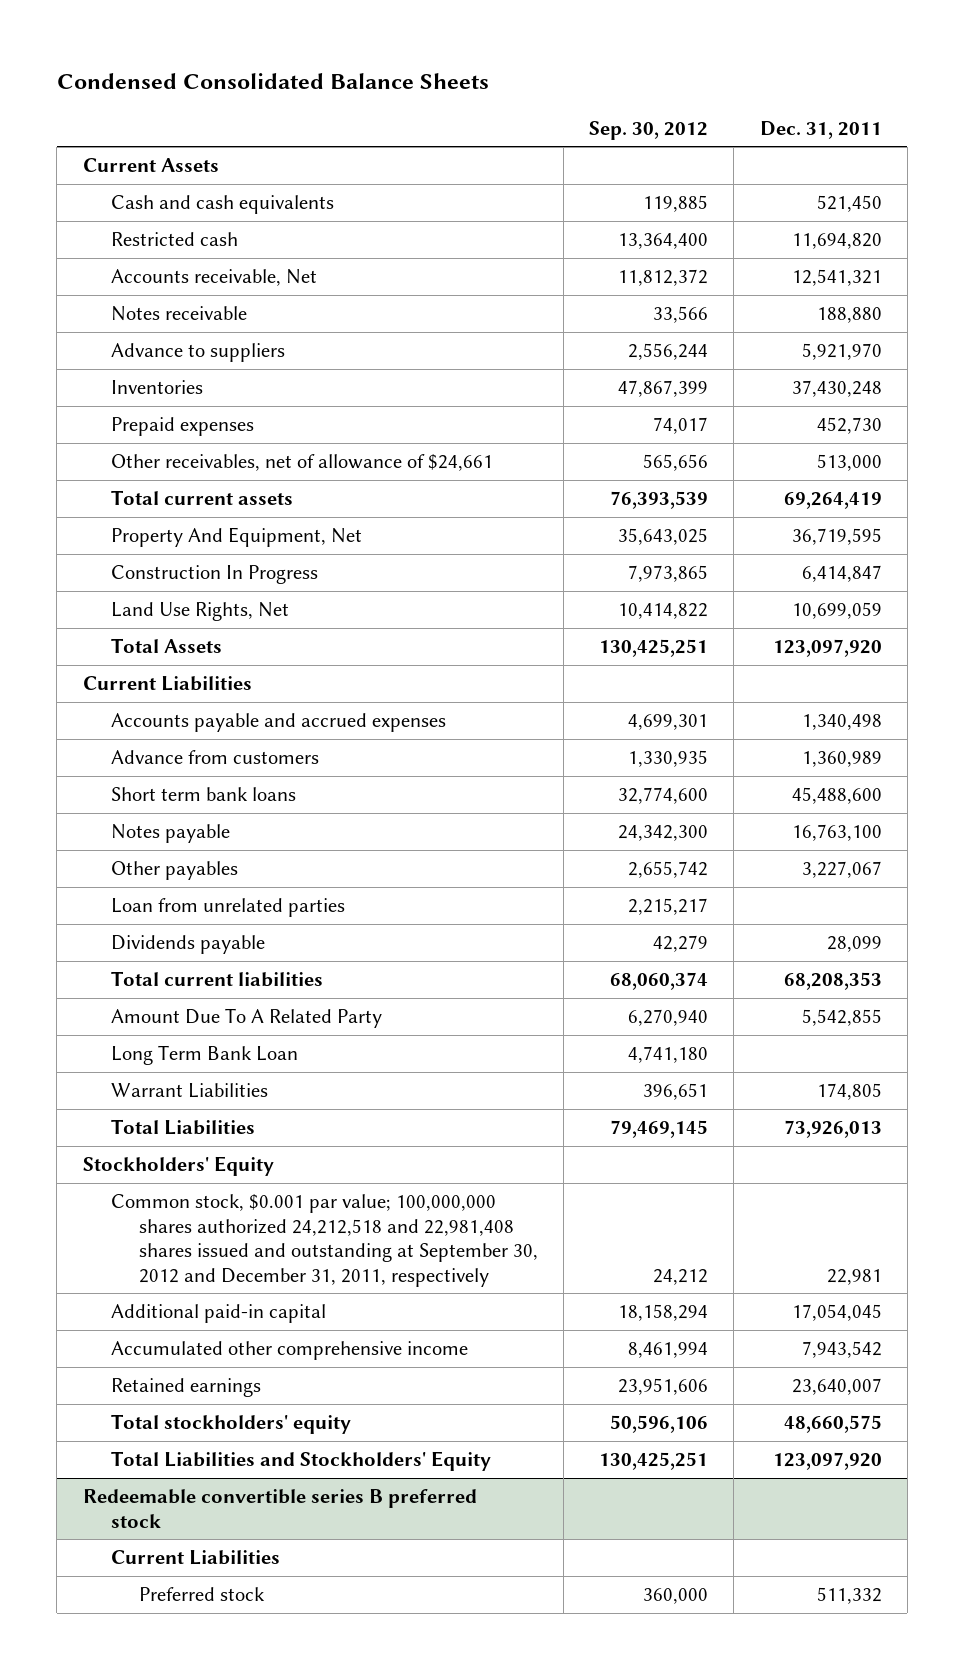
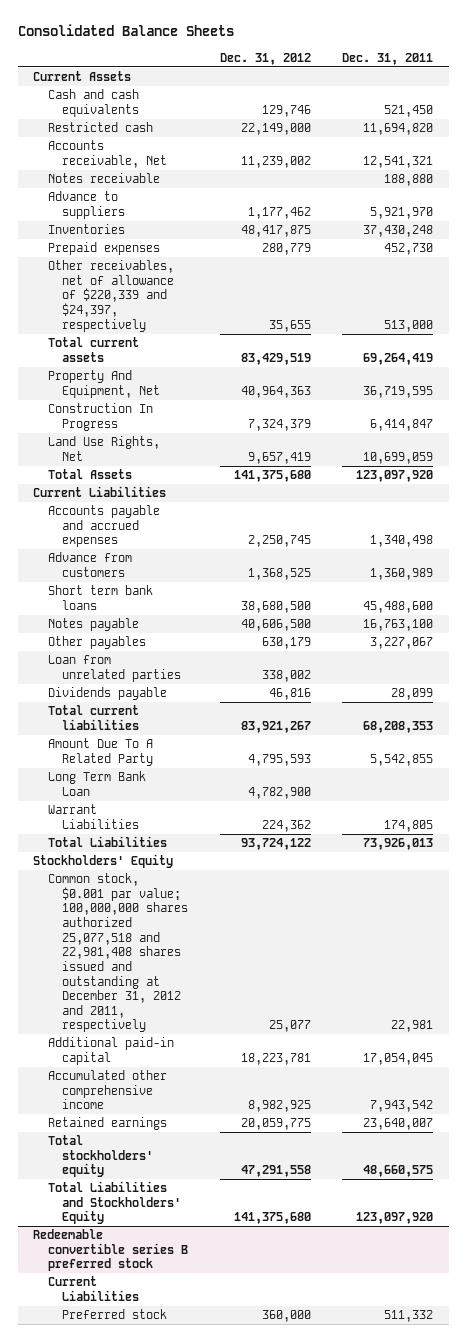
[56,72,489,89] Condensed Consolidated Balance Sheets -> [17,24,234,37] Consolidated Balance Sheets
[589,120,709,140] Sep. 30, 2012 -> none
none -> [219,52,311,65] Dec. 31, 2012
[110,454,493,472] Other receivables, net of allowance of $24,661 -> [47,260,175,332] Other receivables, net of allowance of $220,339 and $24,397, respectively
[110,1194,538,1287] Common stock, $0.001 par value; 100,000,000 shares authorized 24,212,518 and 22,981,408 shares issued and outstanding at September 30, 2012 and December 31, 2011, respectively -> [47,873,189,1033] Common stock, $0.001 par value; 100,000,000 shares authorized 25,077,518 and 22,981,408 shares issued and outstanding at December 31, 2012 and 2011, respectively

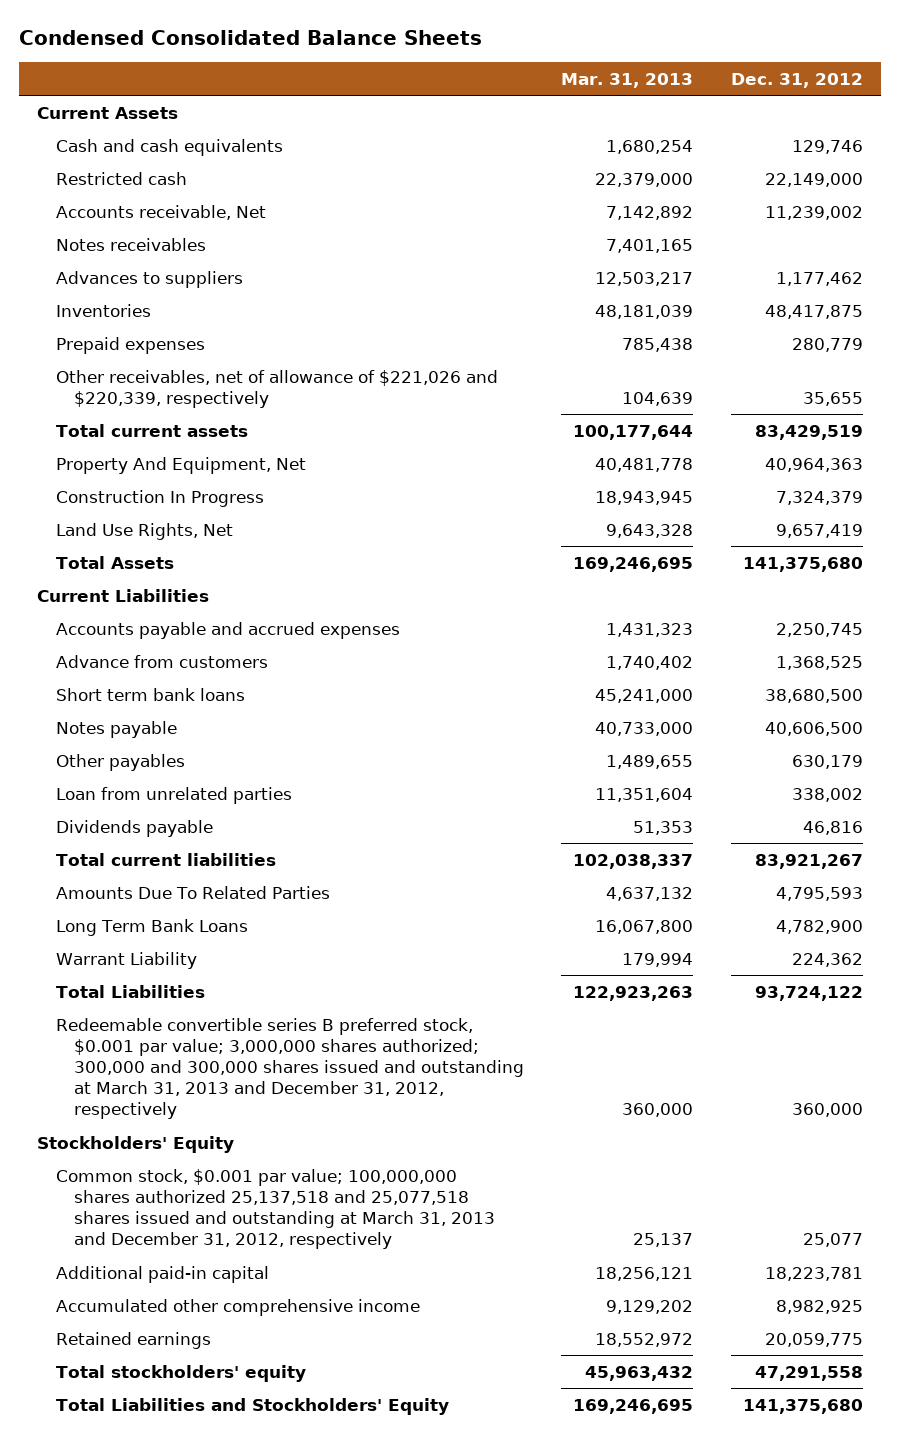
[17,24,234,37] Consolidated Balance Sheets -> [18,30,482,46] Condensed Consolidated Balance Sheets
[342,52,434,65] Dec. 31, 2011 -> none
none -> [561,72,694,88] Mar. 31, 2013
[47,173,160,184] Notes receivable -> [55,237,206,251] Notes receivables
[47,191,126,219] Advance to suppliers -> [55,270,243,288] Advances to suppliers
[47,260,175,332] Other receivables, net of allowance of $220,339 and $24,397, respectively -> [55,369,498,408] Other receivables, net of allowance of $221,026 and $220,339, respectively
[47,738,154,766] Amount Due To A Related Party -> [55,885,330,899] Amounts Due To Related Parties
[47,771,146,796] Long Term Bank Loan -> [55,918,248,936] Long Term Bank Loans
[47,804,140,829] Warrant Liabilities -> [55,951,197,969] Warrant Liability
none -> [55,1017,525,1120] Redeemable convertible series B preferred stock, $0.001 par value; 3,000,000 shares authorized; 300,000 and 300,000 shares issued and outstanding at March 31, 2013 and December 31, 2012, respectively
[47,873,189,1033] Common stock, $0.001 par value; 100,000,000 shares authorized 25,077,518 and 22,981,408 shares issued and outstanding at December 31, 2012 and 2011, respectively -> [55,1168,496,1250] Common stock, $0.001 par value; 100,000,000 shares authorized 25,137,518 and 25,077,518 shares issued and outstanding at March 31, 2013 and December 31, 2012, respectively
[33,1229,188,1272] Redeemable convertible series B preferred stock -> none
[47,1276,140,1301] Current Liabilities -> none
[62,1309,168,1320] Preferred stock -> none

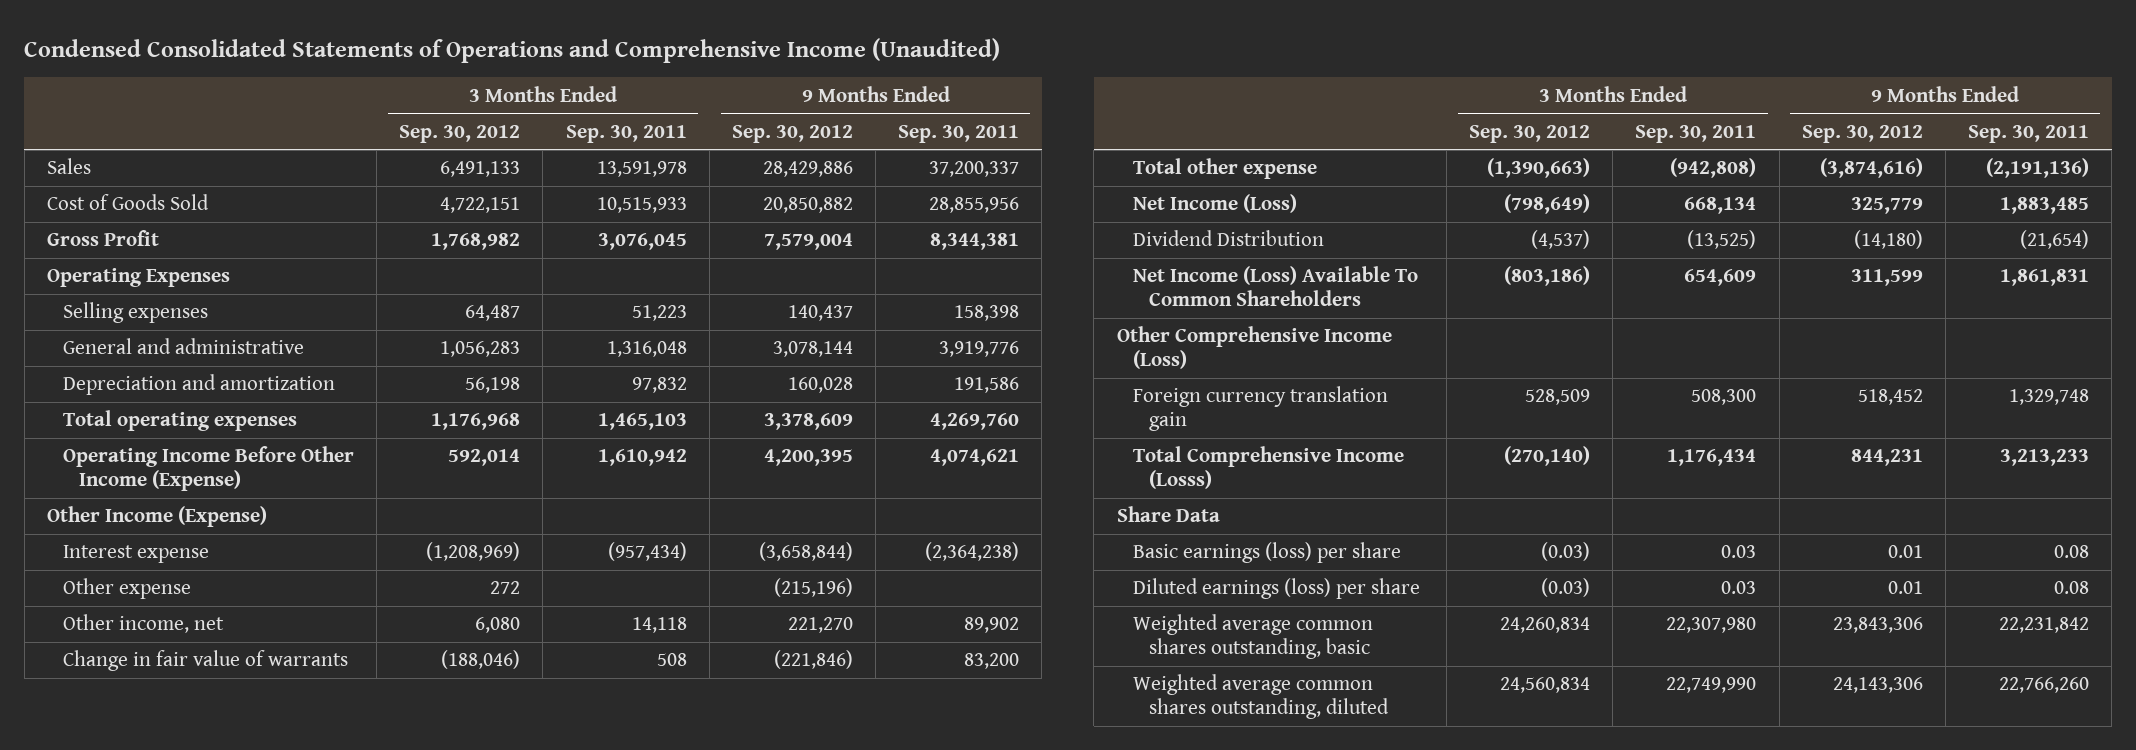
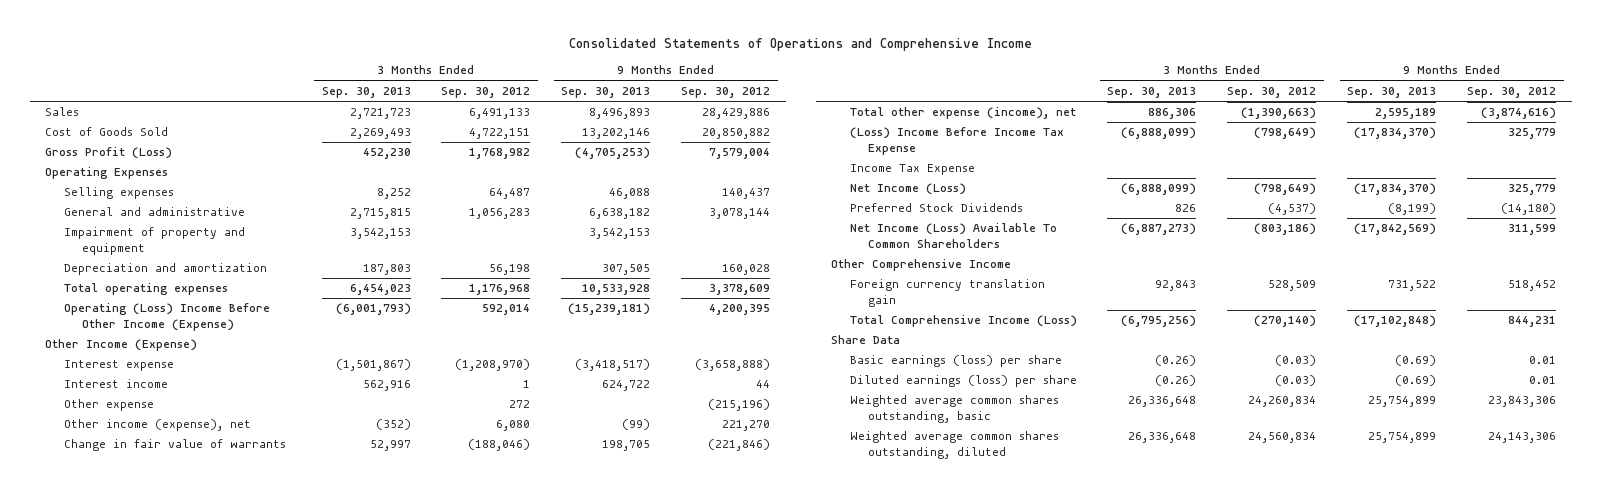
[24,37,1001,63] Condensed Consolidated Statements of Operations and Comprehensive Income (Unaudited) -> [568,38,1032,52] Consolidated Statements of Operations and Comprehensive Income
[565,124,687,143] Sep. 30, 2011 -> none
[898,124,1020,143] Sep. 30, 2011 -> none
none -> [321,86,411,98] Sep. 30, 2013
none -> [561,86,651,98] Sep. 30, 2013
[46,230,159,247] Gross Profit -> [45,147,173,160] Gross Profit (Loss)
none -> [63,227,245,255] Impairment of property and equipment
[63,446,355,492] Operating Income Before Other Income (Expense) -> [63,303,270,331] Operating (Loss) Income Before Other Income (Expense)
[426,542,521,562] (1,208,969) -> [455,359,531,372] (1,208,970)
[758,542,853,562] (3,658,844) -> [695,359,771,372] (3,658,888)
none -> [63,379,168,389] Interest income
[63,614,225,634] Other income, net -> [63,419,251,432] Other income (expense), net
[1132,158,1317,180] Total other expense -> [849,107,1076,120] Total other expense (income), net
none -> [849,127,1064,155] (Loss) Income Before Income Tax Expense
none -> [849,164,975,176] Income Tax Expense
[1132,230,1324,247] Dividend Distribution -> [849,203,1023,213] Preferred Stock Dividends
[1116,326,1392,370] Other Comprehensive Income (Loss) -> [831,259,1012,272] Other Comprehensive Income
[1132,446,1404,490] Total Comprehensive Income (Losss) -> [849,315,1077,328] Total Comprehensive Income (Loss)

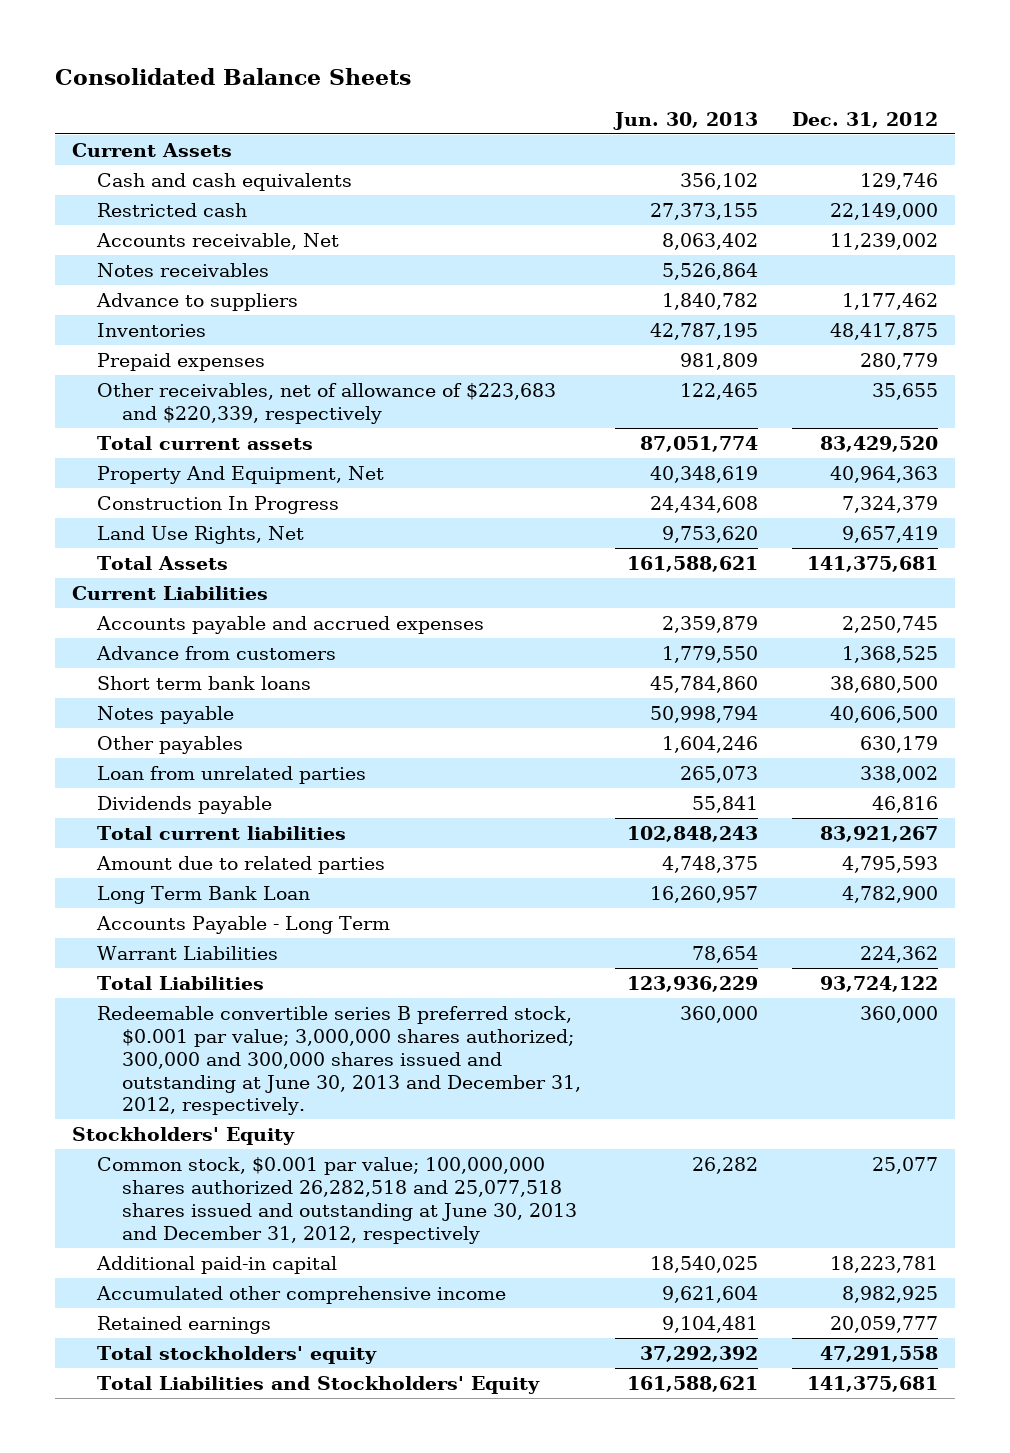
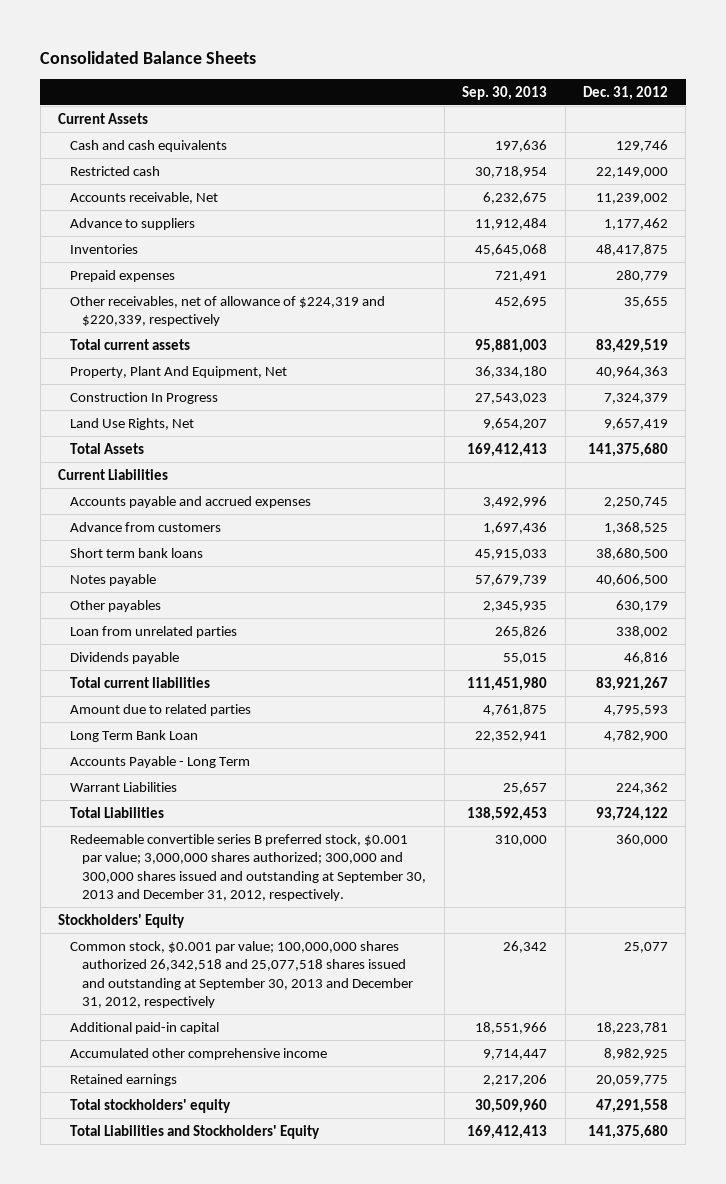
[612,111,758,130] Jun. 30, 2013 -> none
none -> [462,85,548,100] Sep. 30, 2013
[97,262,270,277] Notes receivables -> none
[97,382,557,424] Other receivables, net of allowance of $223,683 and $220,339, respectively -> [70,295,386,327] Other receivables, net of allowance of $224,319 and $220,339, respectively
[819,435,938,452] 83,429,520 -> [596,338,669,353] 83,429,519
[97,465,385,484] Property And Equipment, Net -> [70,365,288,378] Property, Plant And Equipment, Net
[806,555,938,572] 141,375,681 -> [588,442,669,457] 141,375,680
[97,1005,581,1116] Redeemable convertible series B preferred stock, $0.001 par value; 3,000,000 shares authorized; 300,000 and 300,000 shares issued and outstanding at June 30, 2013 and December 31, 2012, respectively. -> [70,833,427,902] Redeemable convertible series B preferred stock, $0.001 par value; 3,000,000 shares authorized; 300,000 and 300,000 shares issued and outstanding at September 30, 2013 and December 31, 2012, respectively.
[97,1156,577,1244] Common stock, $0.001 par value; 100,000,000 shares authorized 26,282,518 and 25,077,518 shares issued and outstanding at June 30, 2013 and December 31, 2012, respectively -> [70,940,414,1009] Common stock, $0.001 par value; 100,000,000 shares authorized 26,342,518 and 25,077,518 shares issued and outstanding at September 30, 2013 and December 31, 2012, respectively
[829,1315,938,1333] 20,059,777 -> [596,1074,669,1086] 20,059,775
[806,1375,938,1392] 141,375,681 -> [588,1124,669,1139] 141,375,680

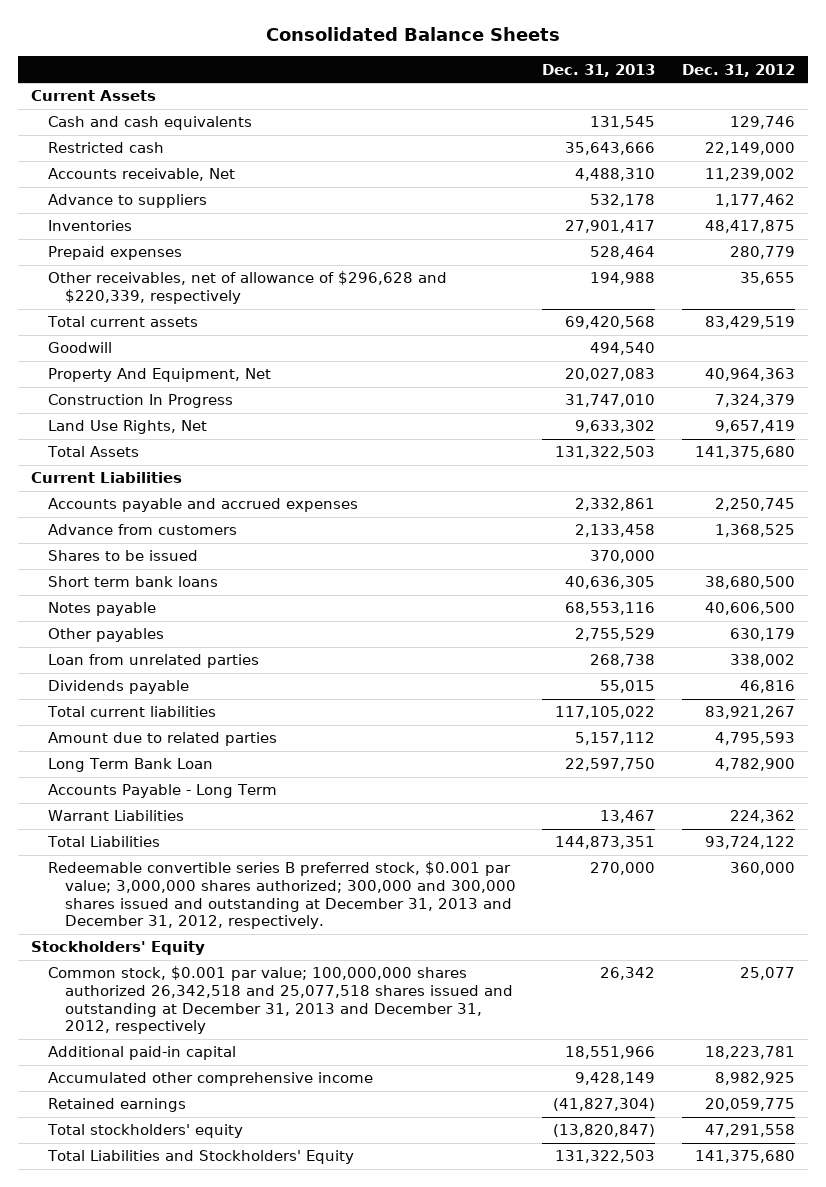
[462,85,548,100] Sep. 30, 2013 -> none
none -> [542,63,656,77] Dec. 31, 2013
[70,295,386,327] Other receivables, net of allowance of $224,319 and $220,339, respectively -> [47,271,447,305] Other receivables, net of allowance of $296,628 and $220,339, respectively
none -> [47,342,112,354] Goodwill
[70,365,288,378] Property, Plant And Equipment, Net -> [47,368,271,383] Property And Equipment, Net
none -> [47,550,198,562] Shares to be issued
[70,833,427,902] Redeemable convertible series B preferred stock, $0.001 par value; 3,000,000 shares authorized; 300,000 and 300,000 shares issued and outstanding at September 30, 2013 and December 31, 2012, respectively. -> [47,861,516,930] Redeemable convertible series B preferred stock, $0.001 par value; 3,000,000 shares authorized; 300,000 and 300,000 shares issued and outstanding at December 31, 2013 and December 31, 2012, respectively.
[70,940,414,1009] Common stock, $0.001 par value; 100,000,000 shares authorized 26,342,518 and 25,077,518 shares issued and outstanding at September 30, 2013 and December 31, 2012, respectively -> [47,966,513,1035] Common stock, $0.001 par value; 100,000,000 shares authorized 26,342,518 and 25,077,518 shares issued and outstanding at December 31, 2013 and December 31, 2012, respectively

